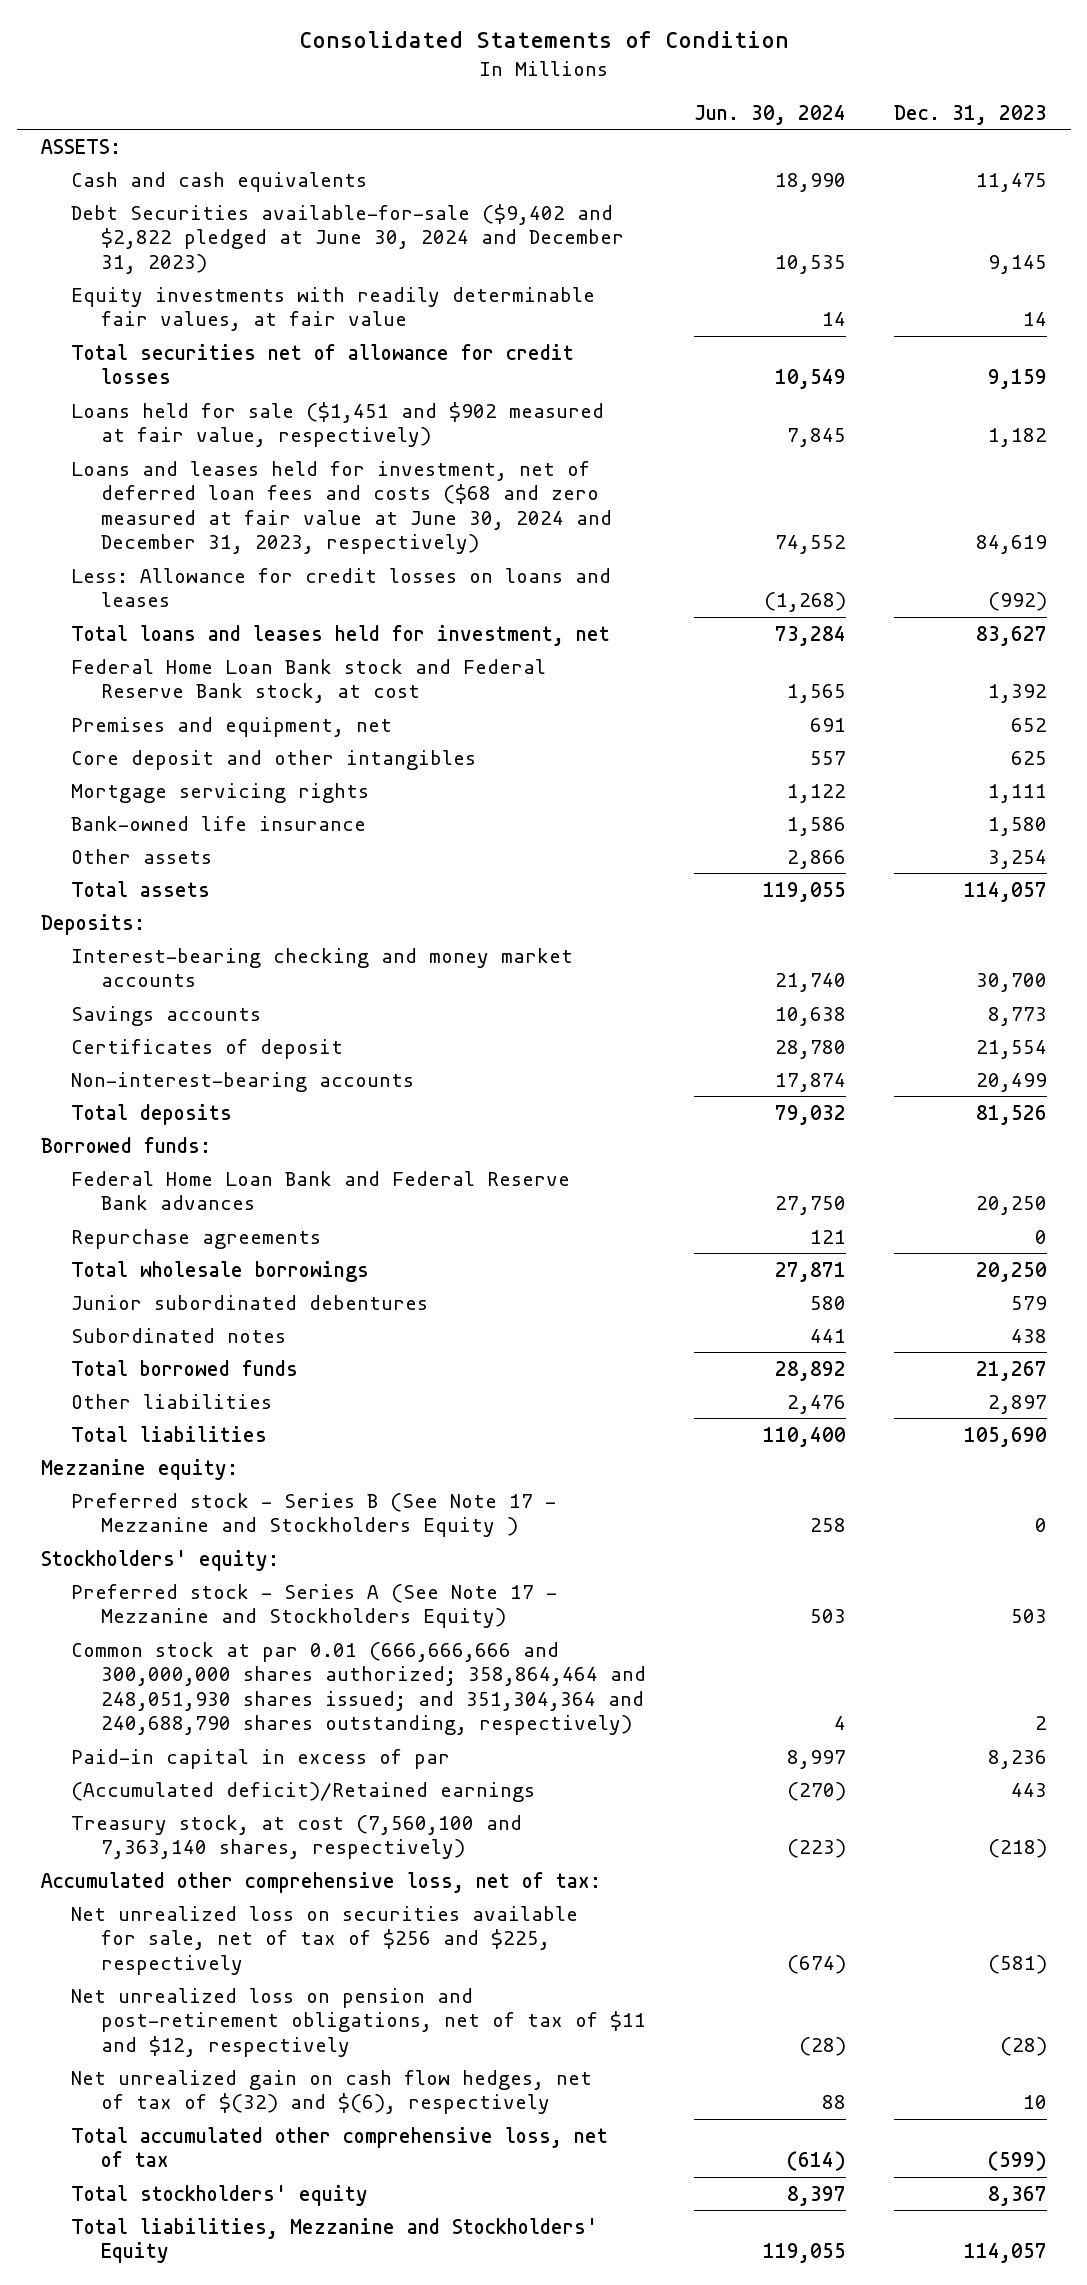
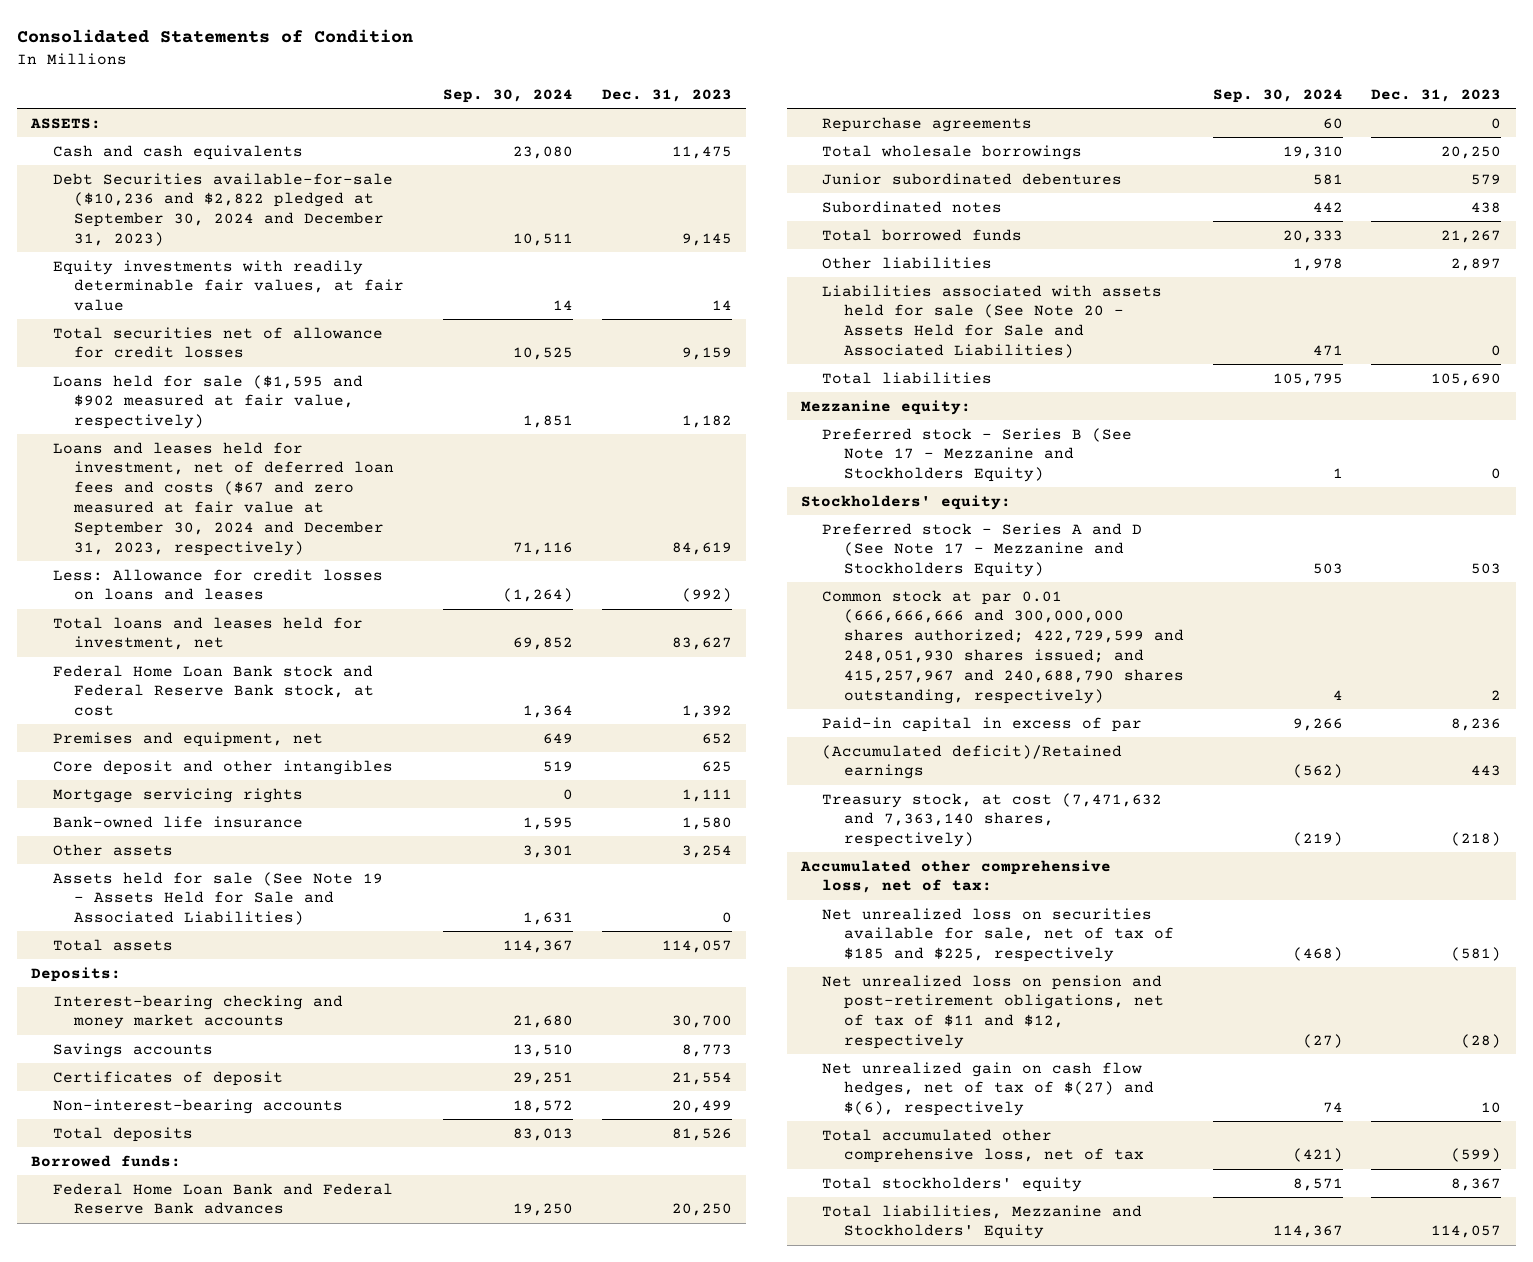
[693,104,846,125] Jun. 30, 2024 -> none
none -> [442,88,573,103] Sep. 30, 2024
[70,203,624,274] Debt Securities available-for-sale ($9,402 and $2,822 pledged at June 30, 2024 and December 31, 2023) -> [52,172,393,247] Debt Securities available-for-sale ($10,236 and $2,822 pledged at September 30, 2024 and December 31, 2023)
[70,401,604,448] Loans held for sale ($1,451 and $902 measured at fair value, respectively) -> [52,374,363,430] Loans held for sale ($1,595 and $902 measured at fair value, respectively)
[70,460,612,554] Loans and leases held for investment, net of deferred loan fees and costs ($68 and zero measured at fair value at June 30, 2024 and December 31, 2023, respectively) -> [52,441,395,556] Loans and leases held for investment, net of deferred loan fees and costs ($67 and zero measured at fair value at September 30, 2024 and December 31, 2023, respectively)
none -> [52,871,383,926] Assets held for sale (See Note 19 - Assets Held for Sale and Associated Liabilities)
none -> [822,284,1163,359] Liabilities associated with assets held for sale (See Note 20 - Assets Held for Sale and Associated Liabilities)
[70,1492,556,1538] Preferred stock - Series B (See Note 17 - Mezzanine and Stockholders Equity ) -> [822,427,1133,483] Preferred stock - Series B (See Note 17 - Mezzanine and Stockholders Equity)
[70,1583,557,1629] Preferred stock - Series A (See Note 17 - Mezzanine and Stockholders Equity) -> [822,522,1143,578] Preferred stock - Series A and D (See Note 17 - Mezzanine and Stockholders Equity)
[70,1641,646,1735] Common stock at par 0.01 (666,666,666 and 300,000,000 shares authorized; 358,864,464 and 248,051,930 shares issued; and 351,304,364 and 240,688,790 shares outstanding, respectively) -> [822,589,1184,704] Common stock at par 0.01 (666,666,666 and 300,000,000 shares authorized; 422,729,599 and 248,051,930 shares issued; and 415,257,967 and 240,688,790 shares outstanding, respectively)
[70,1814,522,1860] Treasury stock, at cost (7,560,100 and 7,363,140 shares, respectively) -> [822,792,1163,848] Treasury stock, at cost (7,471,632 and 7,363,140 shares, respectively)
[70,1905,578,1975] Net unrealized loss on securities available for sale, net of tax of $256 and $225, respectively -> [822,907,1174,963] Net unrealized loss on securities available for sale, net of tax of $185 and $225, respectively
[70,2069,592,2115] Net unrealized gain on cash flow hedges, net of tax of $(32) and $(6), respectively -> [822,1061,1154,1117] Net unrealized gain on cash flow hedges, net of tax of $(27) and $(6), respectively

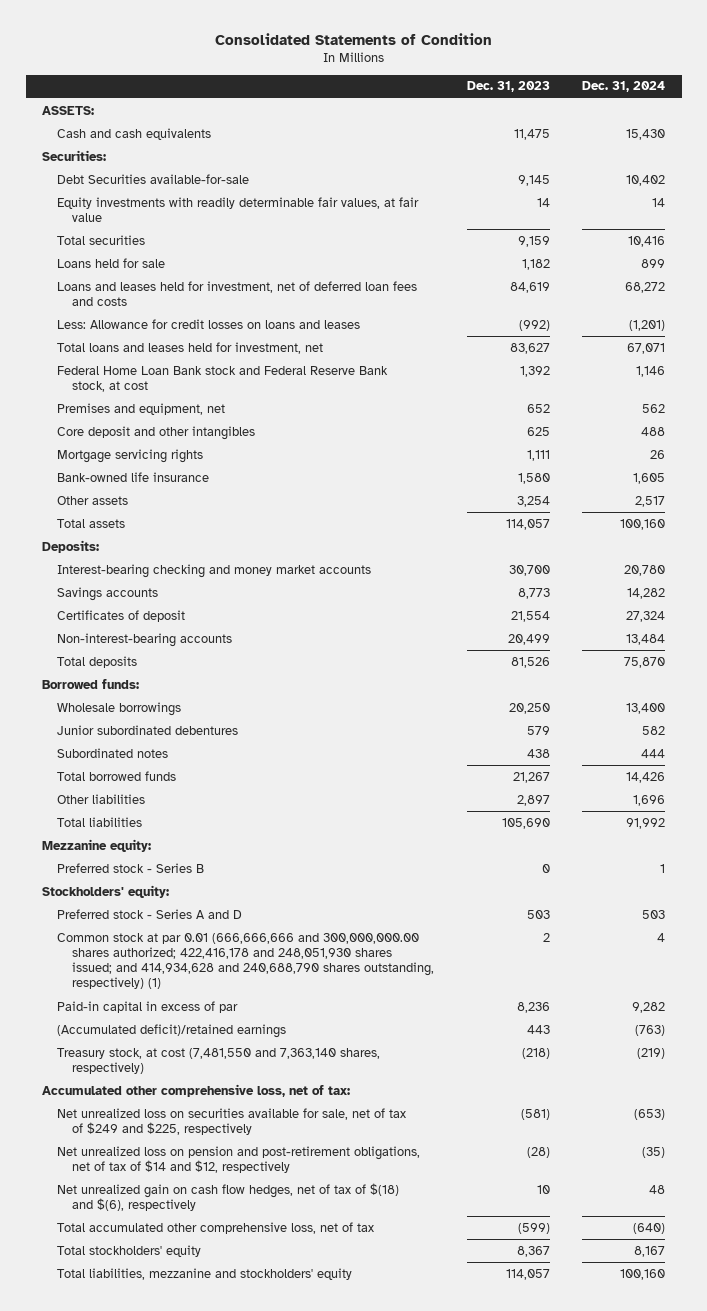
[442,88,573,103] Sep. 30, 2024 -> none
none -> [582,81,666,93] Dec. 31, 2024
none -> [41,149,106,161] Securities:
[52,172,393,247] Debt Securities available-for-sale ($10,236 and $2,822 pledged at September 30, 2024 and December 31, 2023) -> [57,173,250,184] Debt Securities available-for-sale
[52,326,383,359] Total securities net of allowance for credit losses -> [57,234,146,245] Total securities
[52,374,363,430] Loans held for sale ($1,595 and $902 measured at fair value, respectively) -> [57,257,166,268] Loans held for sale
[52,441,395,556] Loans and leases held for investment, net of deferred loan fees and costs ($67 and zero measured at fair value at September 30, 2024 and December 31, 2023, respectively) -> [57,280,418,306] Loans and leases held for investment, net of deferred loan fees and costs
[52,871,383,926] Assets held for sale (See Note 19 - Assets Held for Sale and Associated Liabilities) -> none
[52,1182,393,1215] Federal Home Loan Bank and Federal Reserve Bank advances -> none
[822,116,1033,132] Repurchase agreements -> none
[822,144,1083,160] Total wholesale borrowings -> [57,701,182,716] Wholesale borrowings
[822,284,1163,359] Liabilities associated with assets held for sale (See Note 20 - Assets Held for Sale and Associated Liabilities) -> none
[822,427,1133,483] Preferred stock - Series B (See Note 17 - Mezzanine and Stockholders Equity) -> [57,862,205,873] Preferred stock - Series B
[822,522,1143,578] Preferred stock - Series A and D (See Note 17 - Mezzanine and Stockholders Equity) -> [57,908,243,919] Preferred stock - Series A and D
[822,589,1184,704] Common stock at par 0.01 (666,666,666 and 300,000,000 shares authorized; 422,729,599 and 248,051,930 shares issued; and 415,257,967 and 240,688,790 shares outstanding, respectively) -> [57,932,435,990] Common stock at par 0.01 (666,666,666 and 300,000,000.00 shares authorized; 422,416,178 and 248,051,930 shares issued; and 414,934,628 and 240,688,790 shares outstanding, respectively) (1)
[822,744,1123,780] (Accumulated deficit)/Retained earnings -> [57,1023,287,1038] (Accumulated deficit)/retained earnings
[822,792,1163,848] Treasury stock, at cost (7,471,632 and 7,363,140 shares, respectively) -> [57,1047,381,1074] Treasury stock, at cost (7,481,550 and 7,363,140 shares, respectively)
[822,907,1174,963] Net unrealized loss on securities available for sale, net of tax of $185 and $225, respectively -> [57,1107,407,1135] Net unrealized loss on securities available for sale, net of tax of $249 and $225, respectively
[822,974,1164,1050] Net unrealized loss on pension and post-retirement obligations, net of tax of $11 and $12, respectively -> [57,1145,421,1173] Net unrealized loss on pension and post-retirement obligations, net of tax of $14 and $12, respectively
[822,1061,1154,1117] Net unrealized gain on cash flow hedges, net of tax of $(27) and $(6), respectively -> [57,1182,400,1211] Net unrealized gain on cash flow hedges, net of tax of $(18) and $(6), respectively
[822,1204,1143,1240] Total liabilities, Mezzanine and Stockholders' Equity -> [57,1267,353,1280] Total liabilities, mezzanine and stockholders' equity

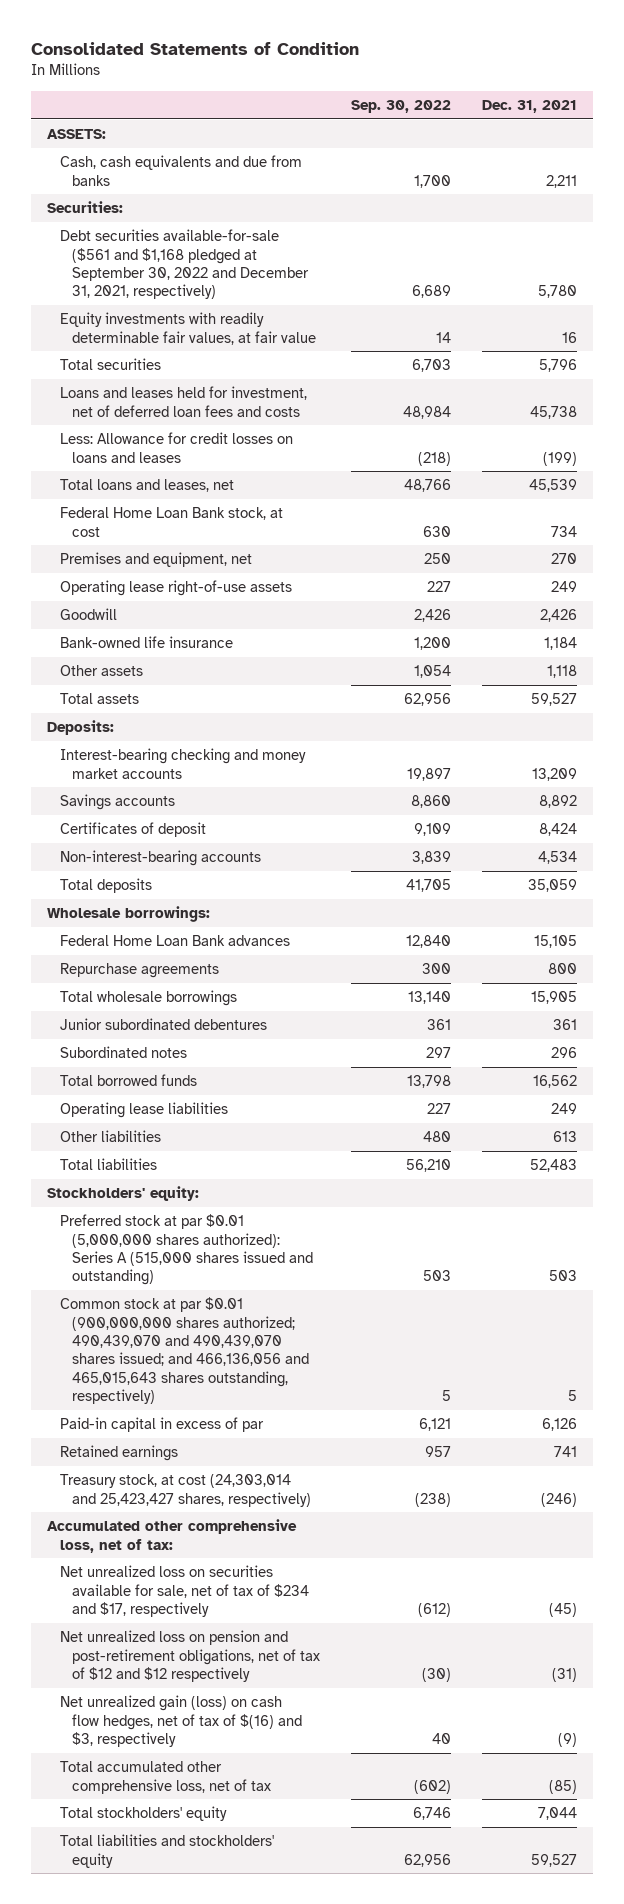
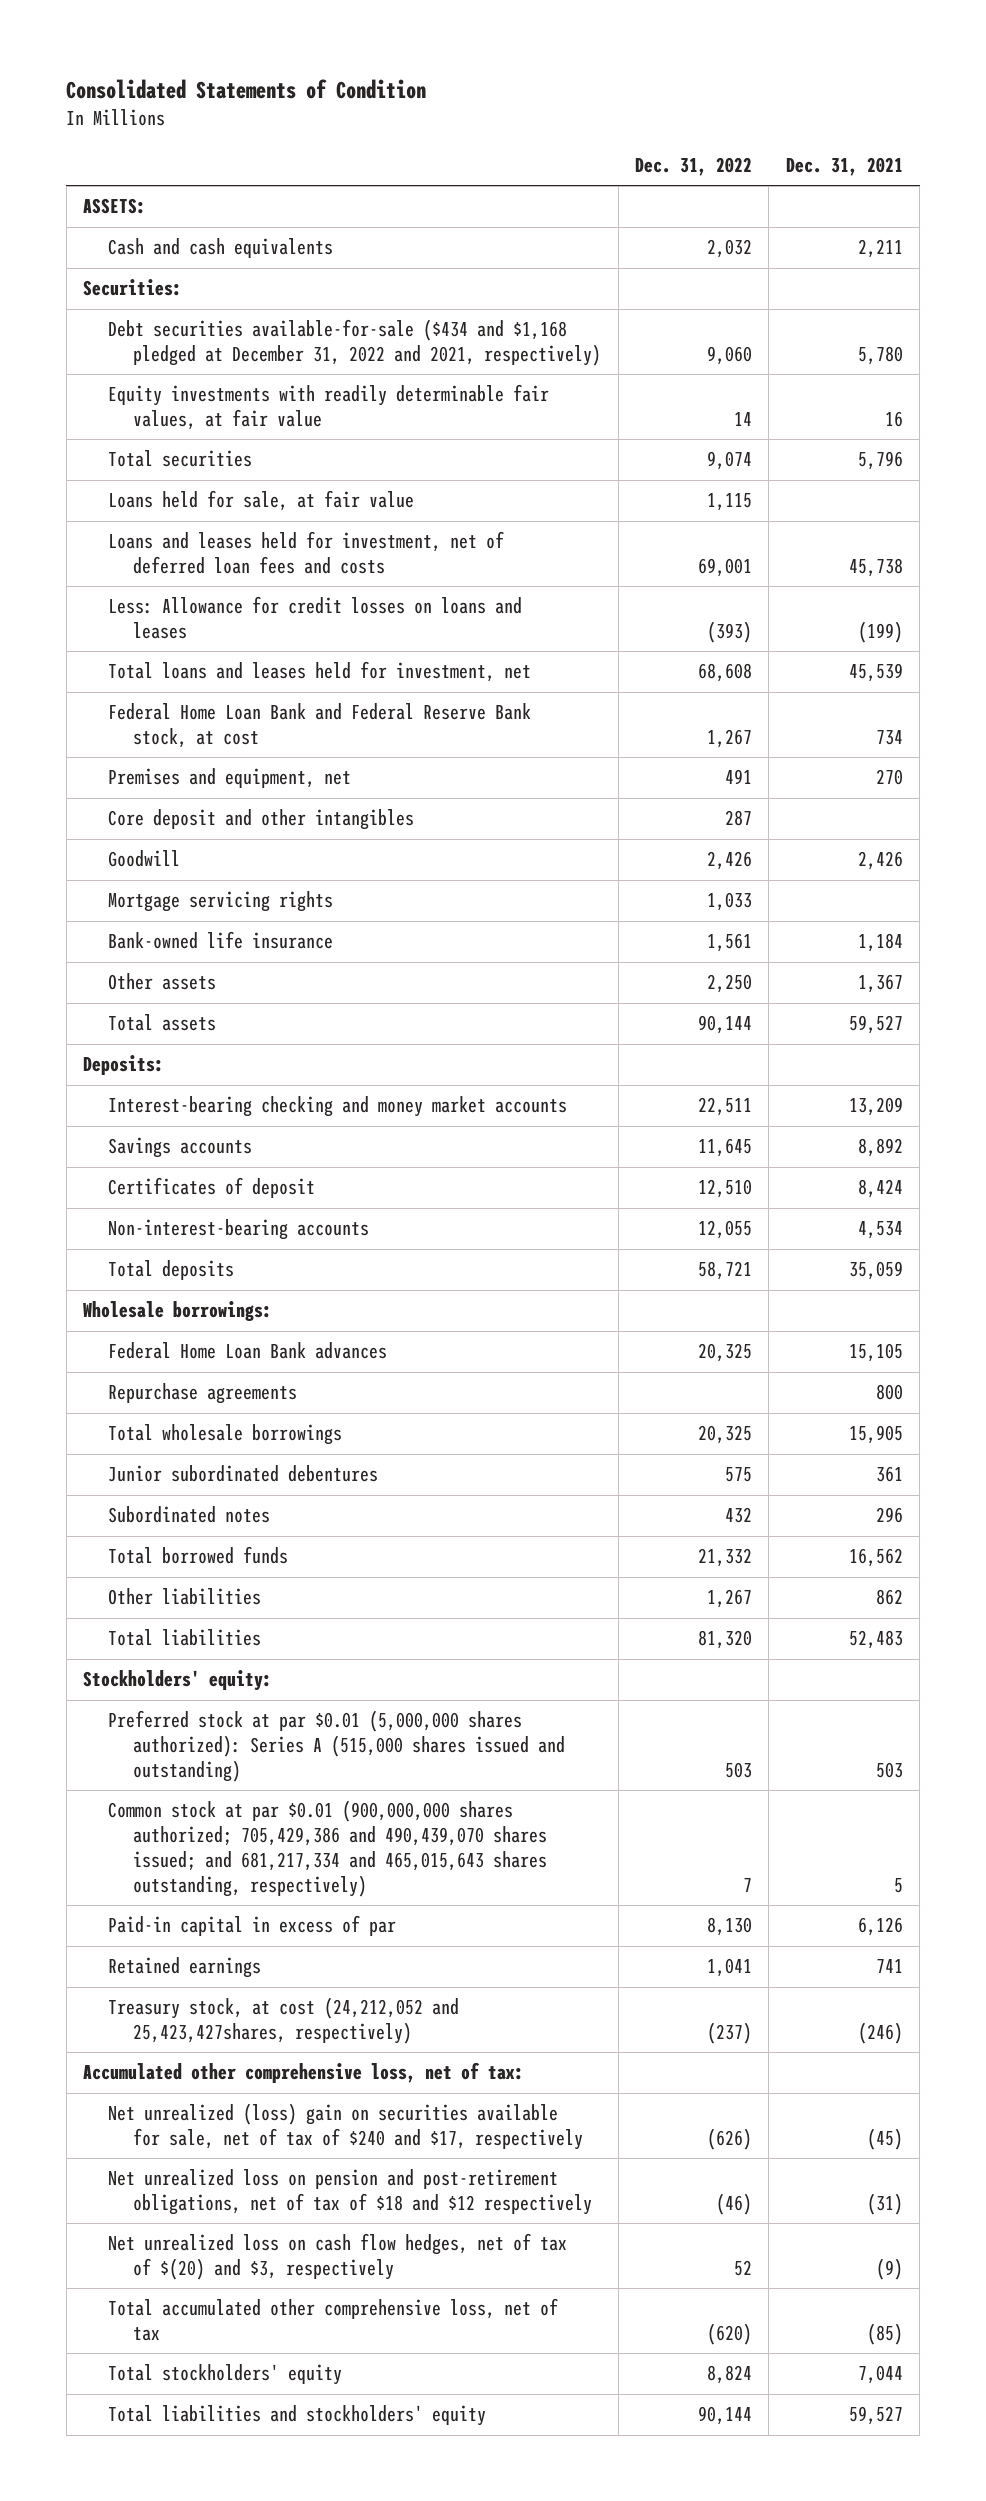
[351,99,452,113] Sep. 30, 2022 -> none
none -> [635,157,753,177] Dec. 31, 2022
[59,155,302,186] Cash, cash equivalents and due from banks -> [108,238,334,259] Cash and cash equivalents
[59,229,310,300] Debt securities available-for-sale ($561 and $1,168 pledged at September 30, 2022 and December 31, 2021, respectively) -> [108,319,602,367] Debt securities available-for-sale ($434 and $1,168 pledged at December 31, 2022 and 2021, respectively)
none -> [108,490,415,512] Loans held for sale, at fair value
[59,479,234,493] Total loans and leases, net -> [108,661,532,683] Total loans and leases held for investment, net
[59,507,283,537] Federal Home Loan Bank stock, at cost -> [108,703,532,749] Federal Home Loan Bank and Federal Reserve Bank stock, at cost
[59,580,292,597] Operating lease right-of-use assets -> none
none -> [108,809,415,831] Core deposit and other intangibles
none -> [108,891,334,913] Mortgage servicing rights
[547,665,578,679] 1,118 -> [857,974,903,994] 1,367
[59,1102,228,1119] Operating lease liabilities -> none
[553,1131,578,1143] 613 -> [875,1589,903,1606] 862
[59,1297,310,1405] Common stock at par $0.01 (900,000,000 shares authorized; 490,439,070 and 490,439,070 shares issued; and 466,136,056 and 465,015,643 shares outstanding, respectively) -> [108,1800,548,1897] Common stock at par $0.01 (900,000,000 shares authorized; 705,429,386 and 490,439,070 shares issued; and 681,217,334 and 465,015,643 shares outstanding, respectively)
[59,1474,312,1507] Treasury stock, at cost (24,303,014 and 25,423,427 shares, respectively) -> [108,1997,460,2045] Treasury stock, at cost (24,212,052 and 25,423,427shares, respectively)
[59,1565,310,1618] Net unrealized loss on securities available for sale, net of tax of $234 and $17, respectively -> [108,2103,584,2151] Net unrealized (loss) gain on securities available for sale, net of tax of $240 and $17, respectively
[59,1630,321,1683] Net unrealized loss on pension and post-retirement obligations, net of tax of $12 and $12 respectively -> [108,2169,593,2216] Net unrealized loss on pension and post-retirement obligations, net of tax of $18 and $12 respectively
[59,1695,303,1748] Net unrealized gain (loss) on cash flow hedges, net of tax of $(16) and $3, respectively -> [108,2233,568,2281] Net unrealized loss on cash flow hedges, net of tax of $(20) and $3, respectively

